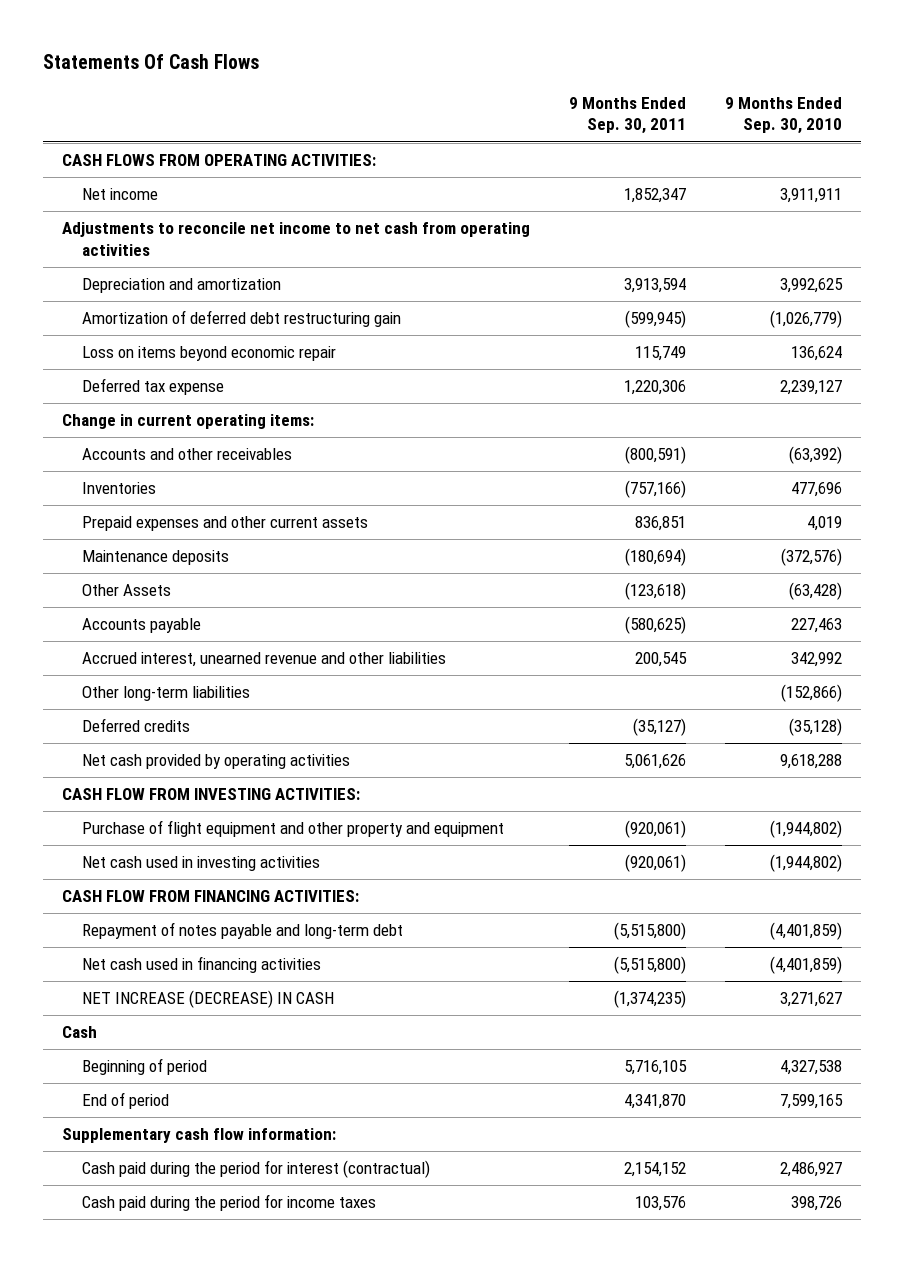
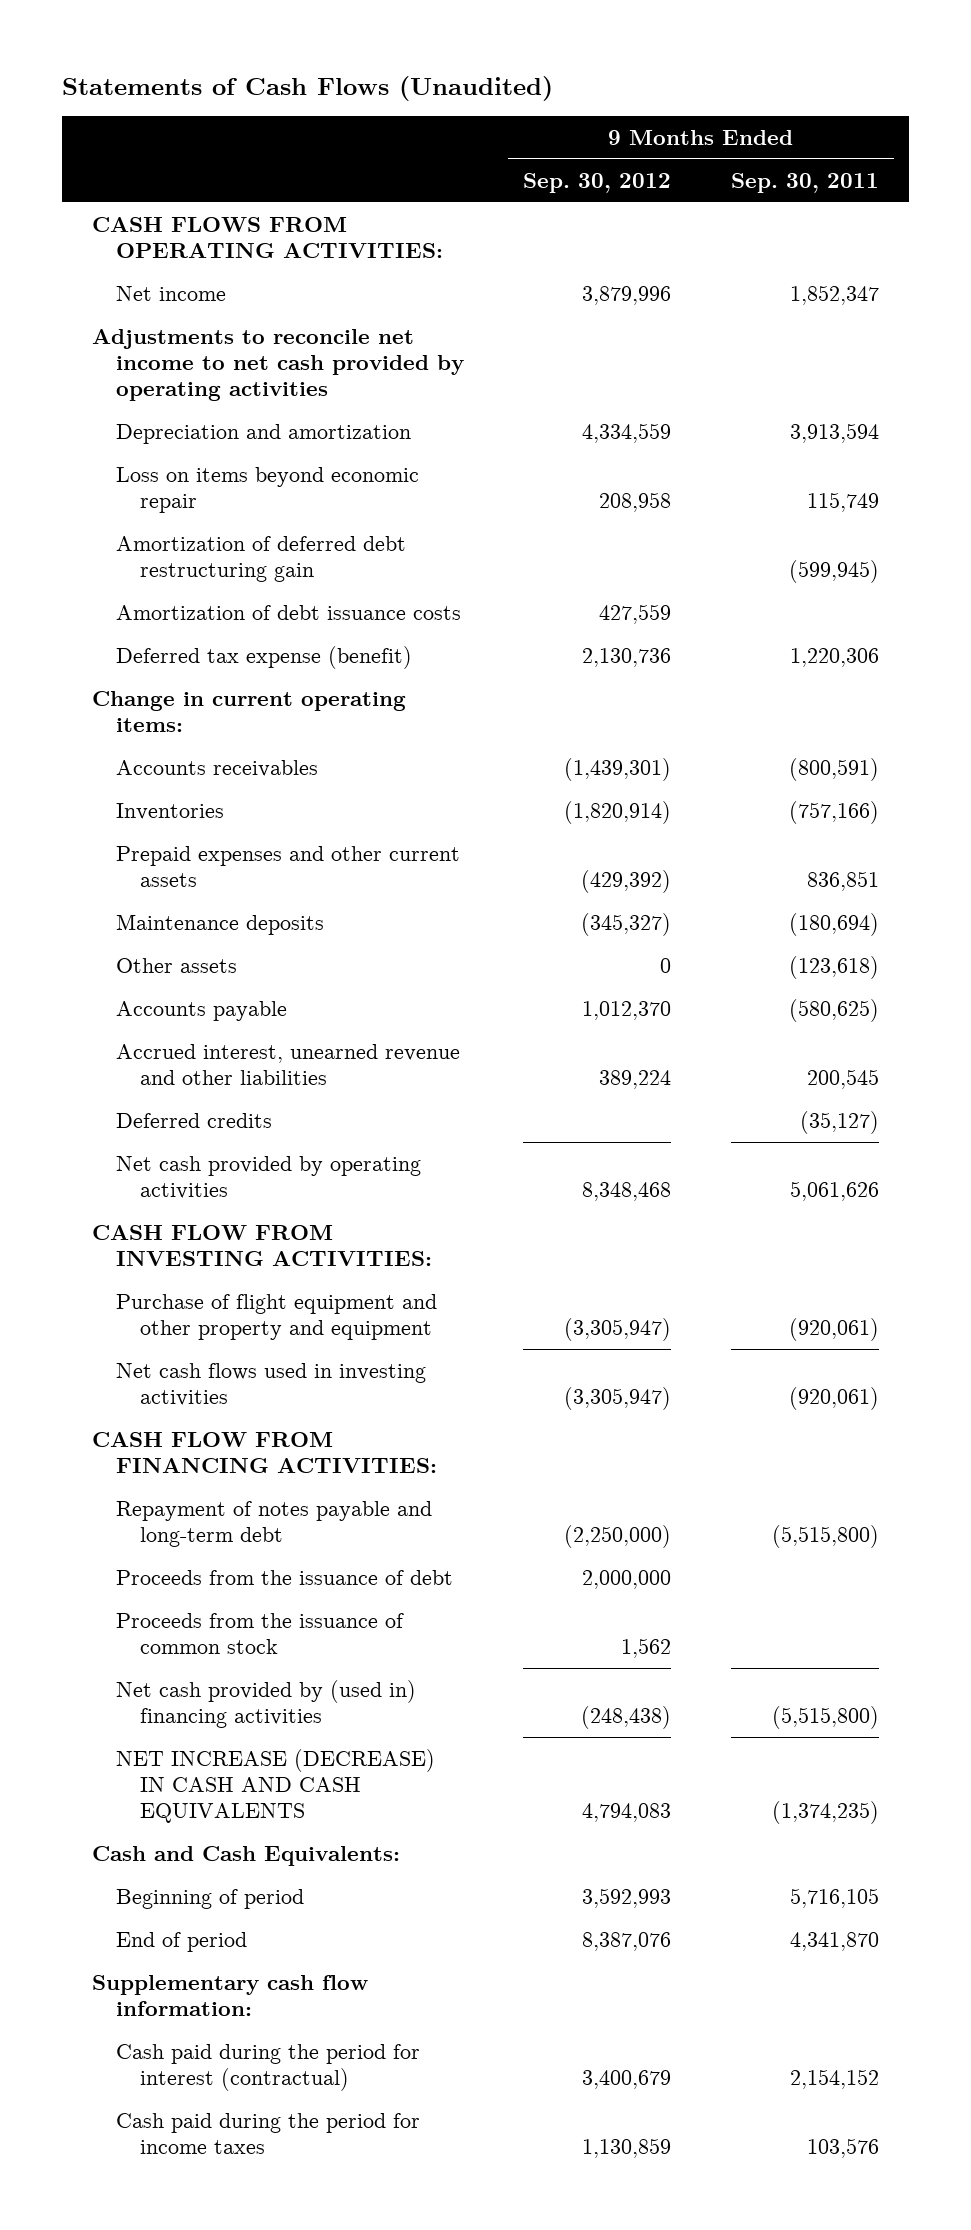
[42,53,259,69] Statements Of Cash Flows -> [61,75,553,101] Statements of Cash Flows (Unaudited)
[724,96,842,135] 9 Months Ended Sep. 30, 2010 -> none
none -> [523,172,672,193] Sep. 30, 2012
[62,222,531,256] Adjustments to reconcile net income to net cash from operating activities -> [91,328,464,401] Adjustments to reconcile net income to net cash provided by operating activities
[81,310,401,328] Amortization of deferred debt restructuring gain -> [115,535,406,582] Amortization of deferred debt restructuring gain
none -> [115,604,461,620] Amortization of debt issuance costs
[81,378,224,396] Deferred tax expense -> [115,645,412,669] Deferred tax expense (benefit)
[81,448,292,461] Accounts and other receivables -> [115,759,318,777] Accounts receivables
[81,584,171,597] Other Assets -> [115,957,237,973] Other assets
[81,686,250,702] Other long-term liabilities -> none
[81,856,320,872] Net cash used in investing activities -> [115,1362,426,1406] Net cash flows used in investing activities
none -> [115,1569,453,1585] Proceeds from the issuance of debt
none -> [115,1612,404,1654] Proceeds from the issuance of common stock
[81,956,321,974] Net cash used in financing activities -> [115,1679,416,1728] Net cash provided by (used in) financing activities
[81,990,334,1009] NET INCREASE (DECREASE) IN CASH -> [115,1748,435,1823] NET INCREASE (DECREASE) IN CASH AND CASH EQUIVALENTS
[62,1026,98,1039] Cash -> [91,1845,400,1866] Cash and Cash Equivalents:

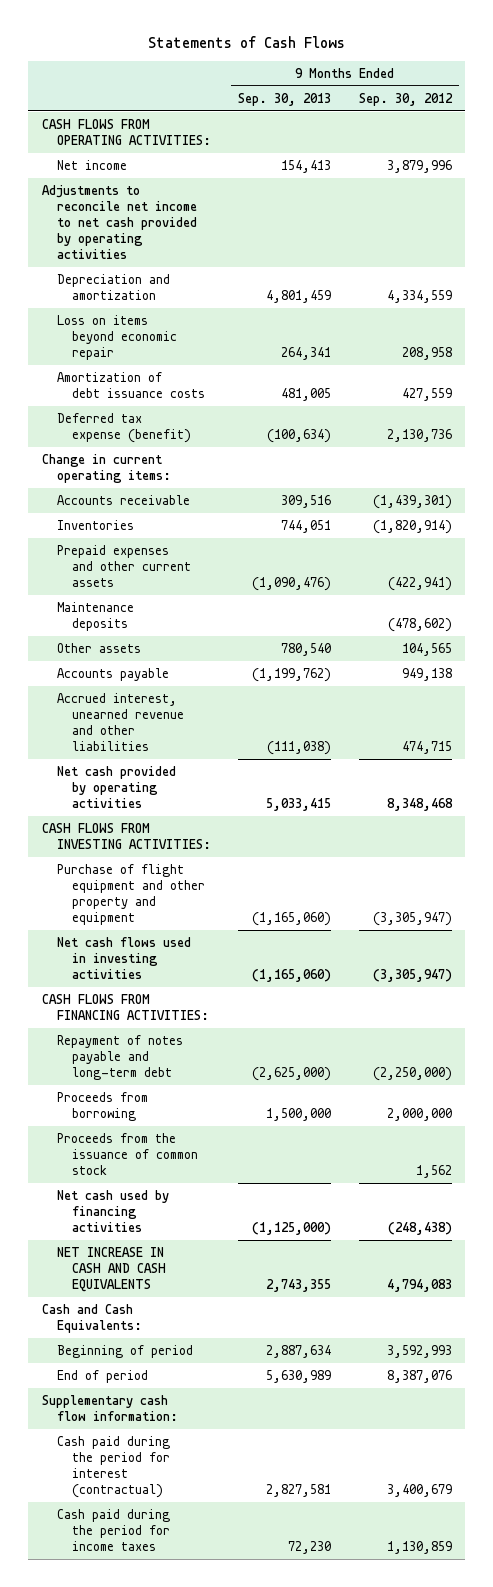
[61,75,553,101] Statements of Cash Flows (Unaudited) -> [147,35,345,48] Statements of Cash Flows
[731,172,880,193] Sep. 30, 2011 -> none
none -> [238,92,332,106] Sep. 30, 2013
[115,535,406,582] Amortization of deferred debt restructuring gain -> none
[115,759,318,777] Accounts receivables -> [56,494,190,505] Accounts receivable
[115,1112,272,1128] Deferred credits -> none
[581,869,672,893] (429,392) -> [387,576,452,591] (422,941)
[581,912,672,936] (345,327) -> [387,617,452,632] (478,602)
[660,957,672,973] 0 -> [401,642,452,656] 104,565
[582,1000,672,1020] 1,012,370 -> [401,667,452,681] 949,138
[599,1069,672,1089] 389,224 -> [401,740,452,754] 474,715
[91,1224,432,1266] CASH FLOW FROM INVESTING ACTIVITIES: -> [41,822,211,849] CASH FLOWS FROM INVESTING ACTIVITIES:
[91,1431,437,1473] CASH FLOW FROM FINANCING ACTIVITIES: -> [41,993,209,1020] CASH FLOWS FROM FINANCING ACTIVITIES:
[115,1569,453,1585] Proceeds from the issuance of debt -> [56,1091,148,1121] Proceeds from borrowing
[115,1679,416,1728] Net cash provided by (used in) financing activities -> [56,1189,169,1232] Net cash used by financing activities
[115,1748,435,1823] NET INCREASE (DECREASE) IN CASH AND CASH EQUIVALENTS -> [56,1246,166,1292] NET INCREASE IN CASH AND CASH EQUIVALENTS

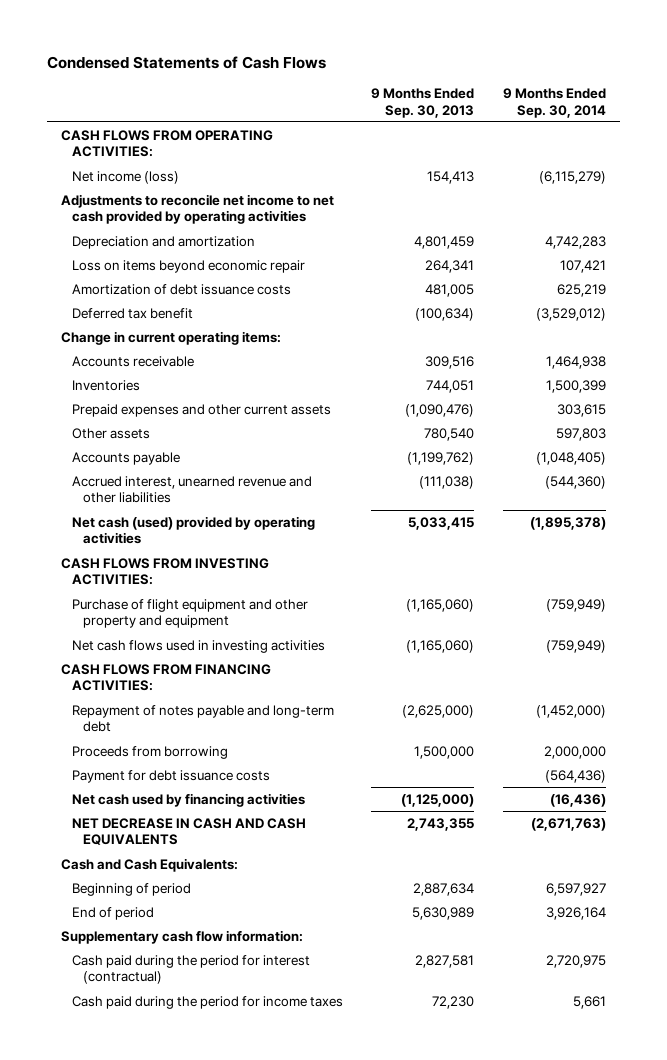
[147,35,345,48] Statements of Cash Flows -> [46,55,326,69] Condensed Statements of Cash Flows
[358,92,453,106] Sep. 30, 2012 -> none
none -> [502,87,606,118] 9 Months Ended Sep. 30, 2014
[56,159,127,170] Net income -> [72,170,180,184] Net income (loss)
[56,412,191,443] Deferred tax expense (benefit) -> [72,307,194,319] Deferred tax benefit
[56,601,134,631] Maintenance deposits -> none
[56,765,176,808] Net cash provided by operating activities -> [72,515,316,545] Net cash (used) provided by operating activities
[56,1132,198,1175] Proceeds from the issuance of common stock -> none
none -> [72,769,271,783] Payment for debt issuance costs
[56,1246,166,1292] NET INCREASE IN CASH AND CASH EQUIVALENTS -> [72,817,307,846] NET DECREASE IN CASH AND CASH EQUIVALENTS

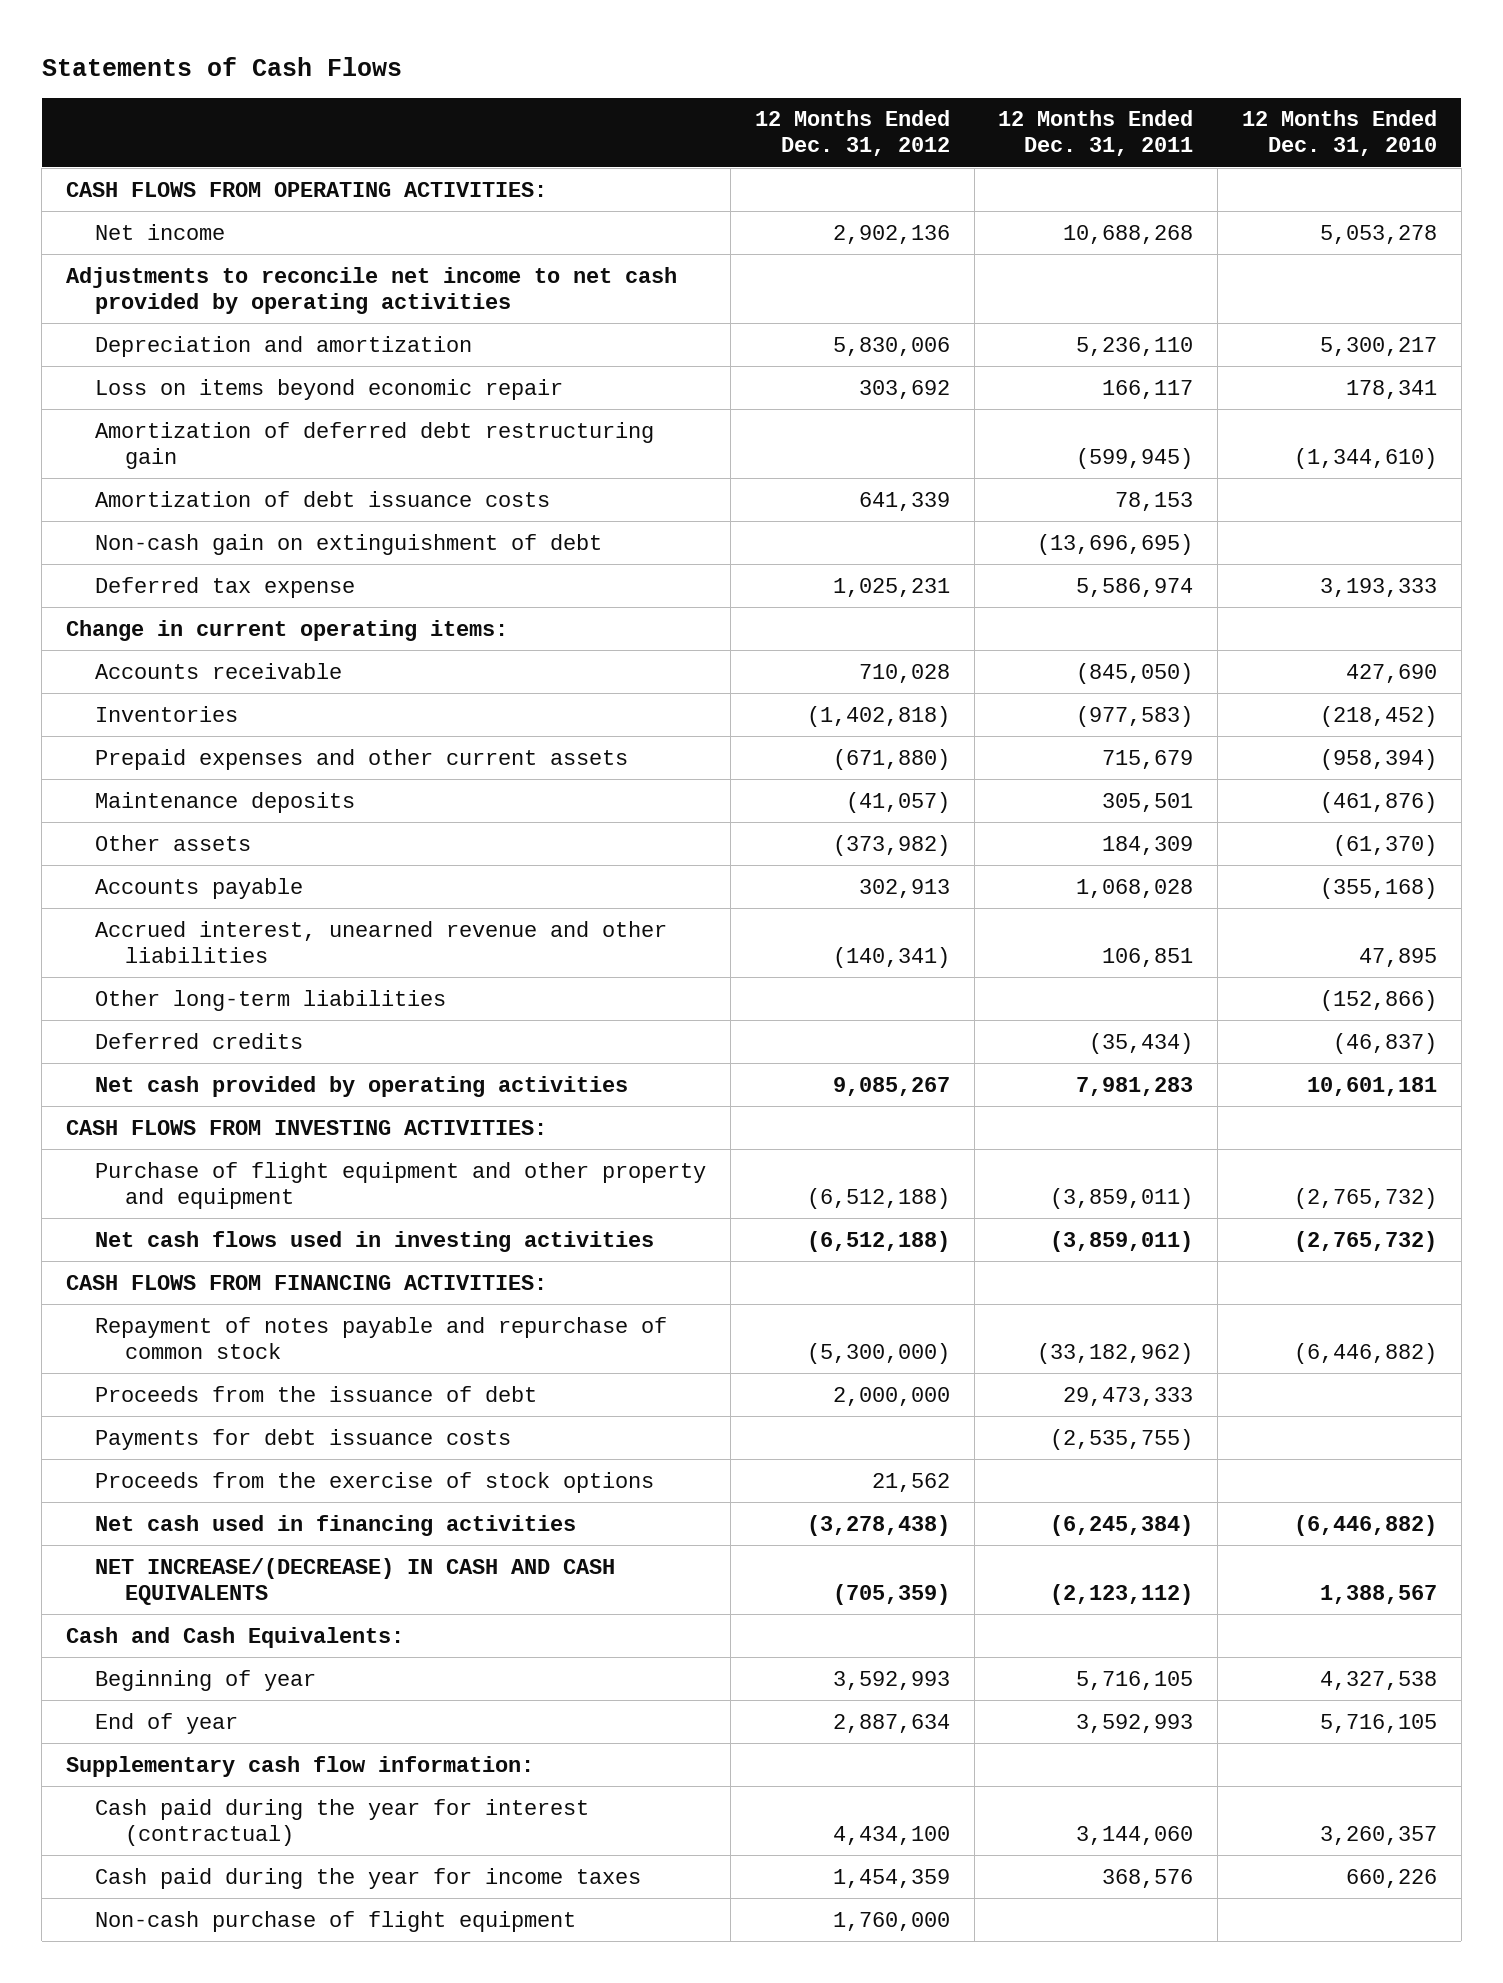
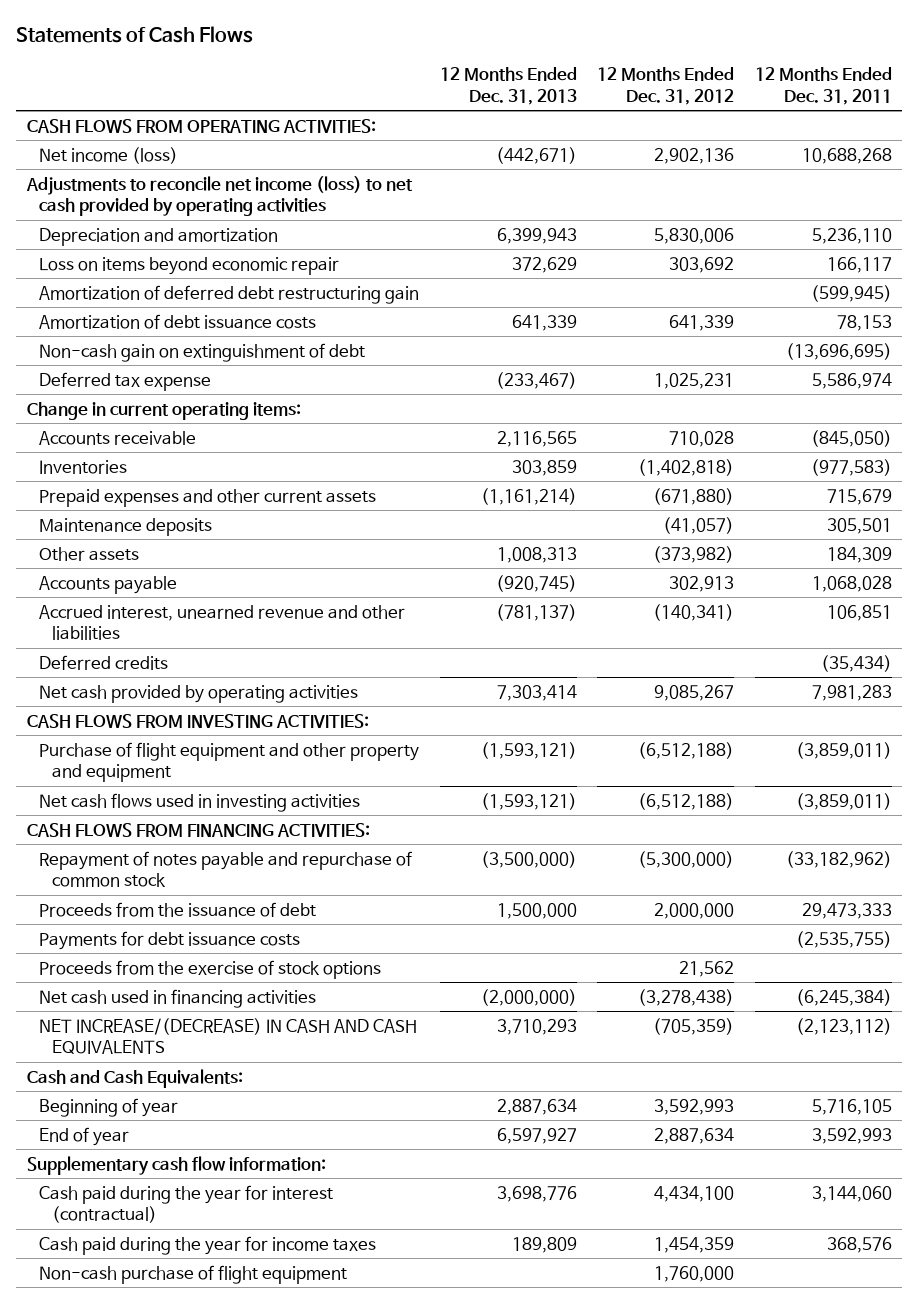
[1241,110,1437,157] 12 Months Ended Dec. 31, 2010 -> none
none -> [439,66,577,105] 12 Months Ended Dec. 31, 2013
[95,223,226,240] Net income -> [39,146,179,164] Net income (loss)
[66,266,678,314] Adjustments to reconcile net income to net cash provided by operating activities -> [25,175,413,217] Adjustments to reconcile net income (loss) to net cash provided by operating activities
[95,989,447,1011] Other long-term liabilities -> none

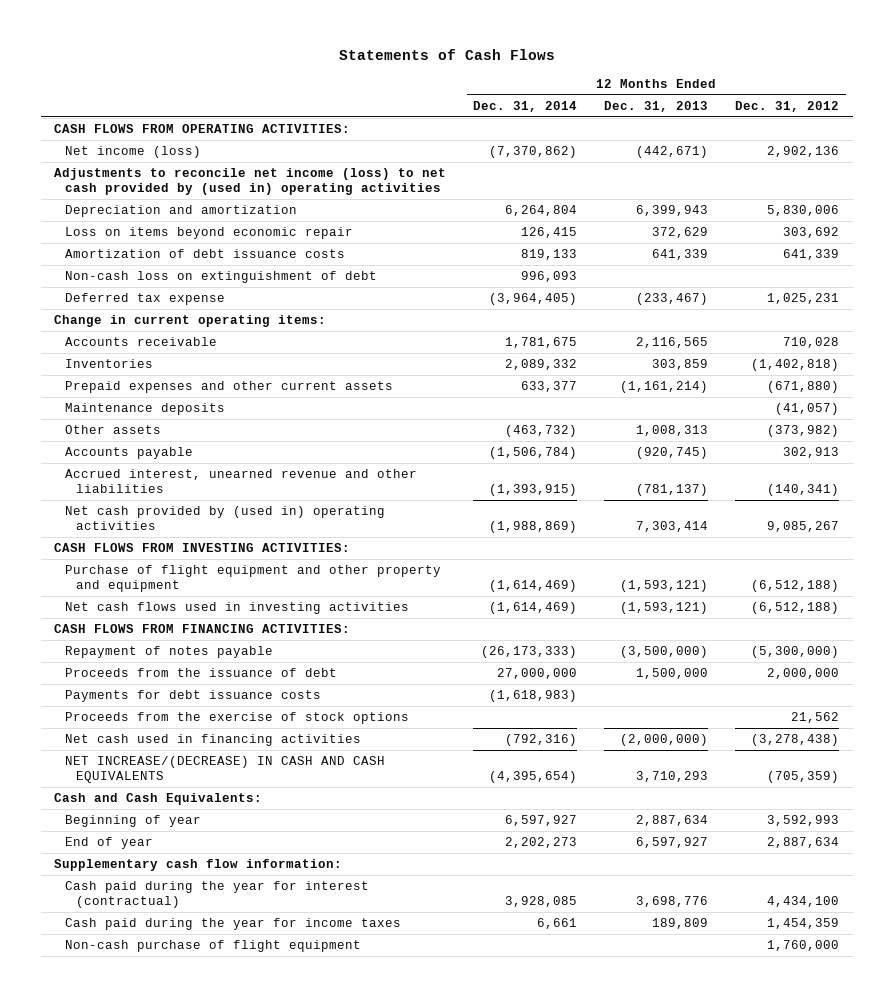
[754,66,892,105] 12 Months Ended Dec. 31, 2011 -> none
none -> [473,100,578,112] Dec. 31, 2014
[25,175,413,217] Adjustments to reconcile net income (loss) to net cash provided by operating activities -> [54,168,447,196] Adjustments to reconcile net income (loss) to net cash provided by (used in) operating activities
[39,284,420,304] Amortization of deferred debt restructuring gain -> none
[39,342,366,362] Non-cash gain on extinguishment of debt -> [65,271,378,284] Non-cash loss on extinguishment of debt
[39,654,169,670] Deferred credits -> none
[39,684,359,703] Net cash provided by operating activities -> [65,506,386,531] Net cash provided by (used in) operating activities
[39,850,413,888] Repayment of notes payable and repurchase of common stock -> [65,646,274,659] Repayment of notes payable

